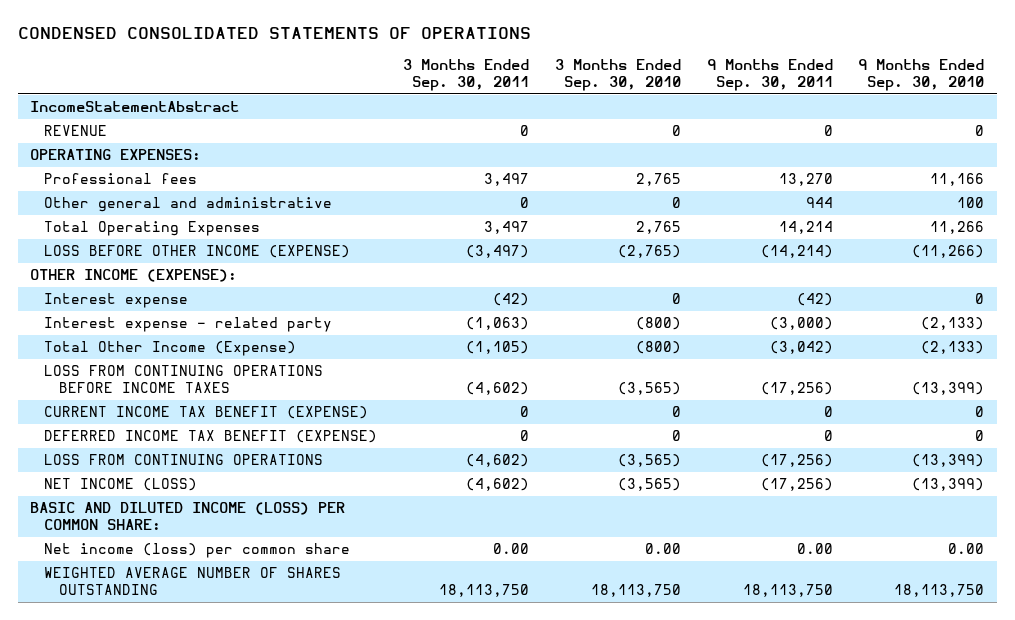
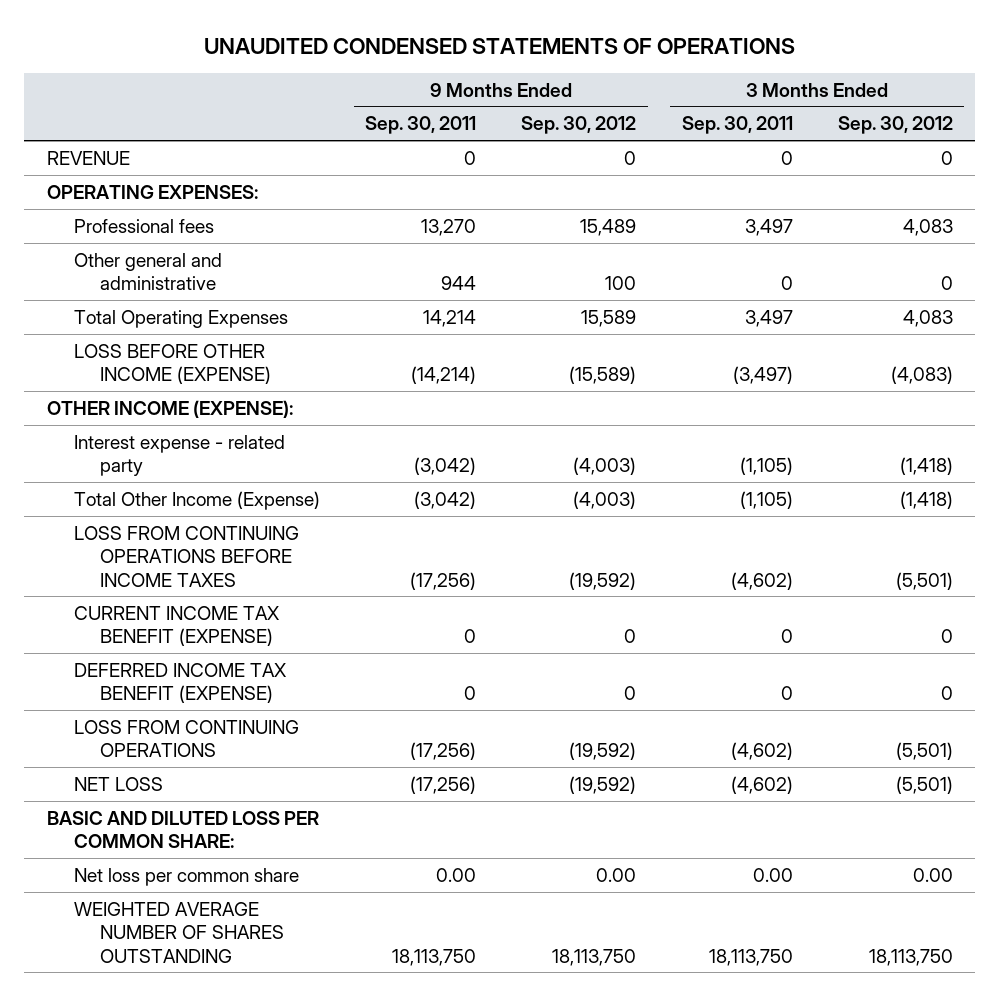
[17,26,531,39] CONDENSED CONSOLIDATED STATEMENTS OF OPERATIONS -> [203,37,795,54] UNAUDITED CONDENSED STATEMENTS OF OPERATIONS
[554,58,681,91] 3 Months Ended Sep. 30, 2010 -> none
[858,58,985,91] 9 Months Ended Sep. 30, 2010 -> none
none -> [521,116,637,135] Sep. 30, 2012
none -> [837,116,953,135] Sep. 30, 2012
[30,101,240,113] IncomeStatementAbstract -> none
[44,293,189,309] Interest expense -> none
[466,317,530,331] (1,063) -> [739,457,793,476] (1,105)
[769,317,833,331] (3,000) -> [413,457,476,476] (3,042)
[44,478,198,492] NET INCOME (LOSS) -> [73,776,163,791] NET LOSS
[30,502,346,531] BASIC AND DILUTED INCOME (LOSS) PER COMMON SHARE: -> [46,810,319,849] BASIC AND DILUTED LOSS PER COMMON SHARE:
[44,543,351,559] Net income (loss) per common share -> [73,867,299,886] Net loss per common share

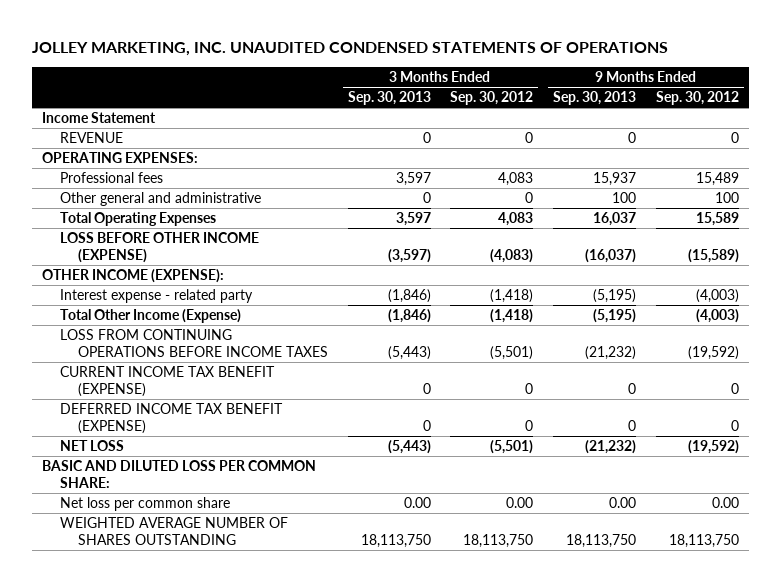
[203,37,795,54] UNAUDITED CONDENSED STATEMENTS OF OPERATIONS -> [31,42,668,57] JOLLEY MARKETING, INC. UNAUDITED CONDENSED STATEMENTS OF OPERATIONS
[364,116,476,135] Sep. 30, 2011 -> none
[681,116,793,135] Sep. 30, 2011 -> none
none -> [347,91,431,106] Sep. 30, 2013
none -> [553,91,637,106] Sep. 30, 2013
none -> [41,112,156,124] Income Statement
[73,719,299,758] LOSS FROM CONTINUING OPERATIONS -> none

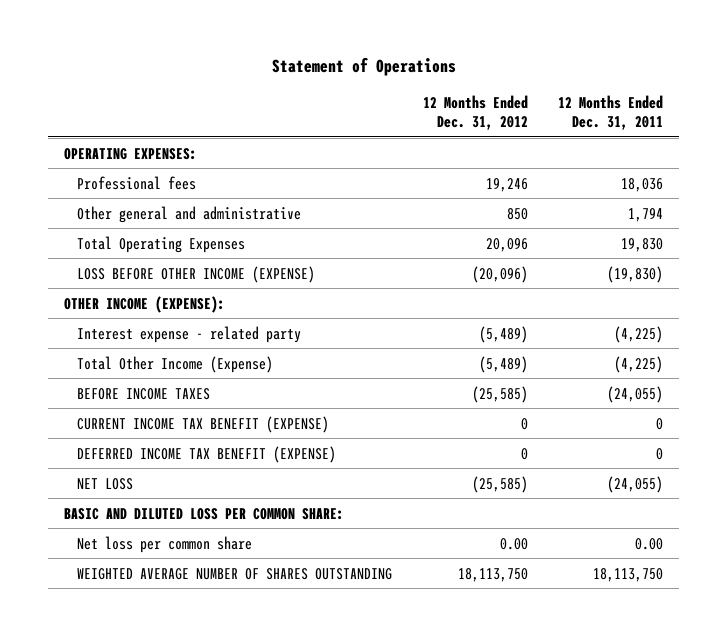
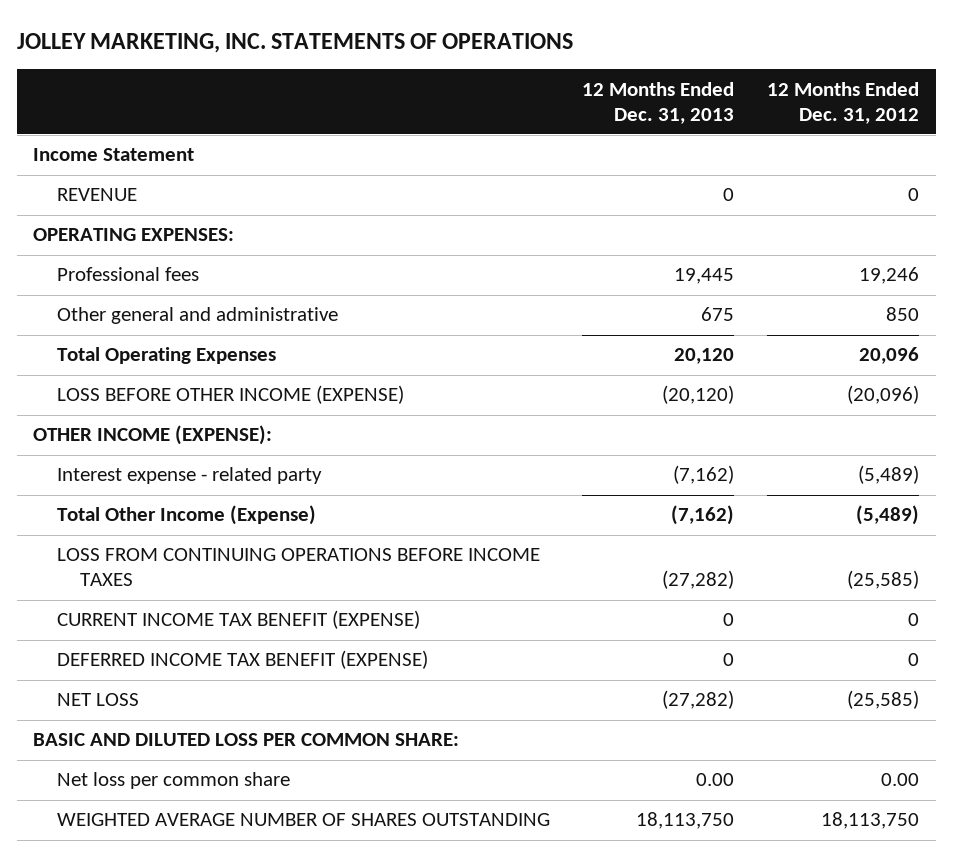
[271,57,456,77] Statement of Operations -> [17,32,574,53] JOLLEY MARKETING, INC. STATEMENTS OF OPERATIONS
[558,94,664,131] 12 Months Ended Dec. 31, 2011 -> none
none -> [582,81,735,124] 12 Months Ended Dec. 31, 2013
none -> [33,148,195,162] Income Statement
none -> [56,188,137,202] REVENUE
[77,387,211,400] BEFORE INCOME TAXES -> [56,548,540,587] LOSS FROM CONTINUING OPERATIONS BEFORE INCOME TAXES

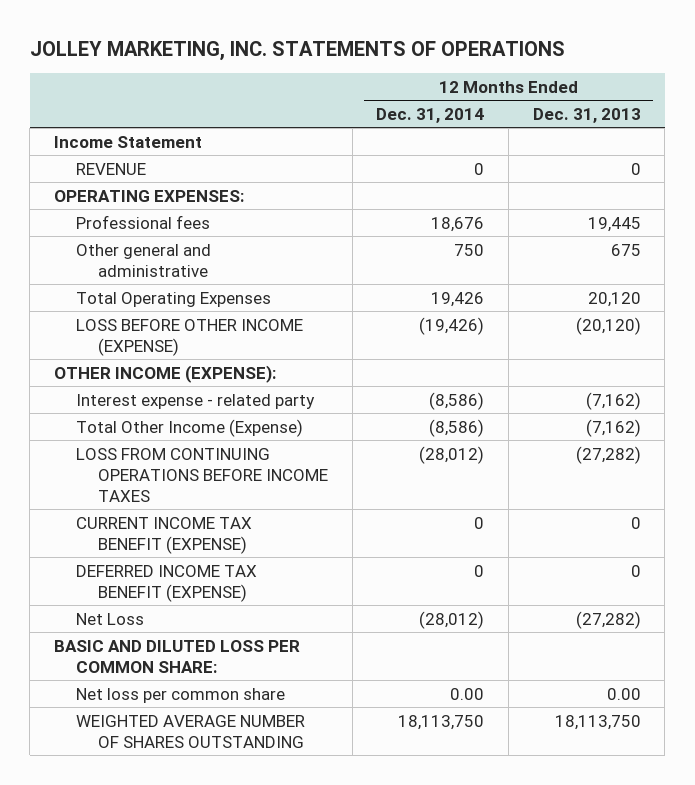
[767,81,920,124] 12 Months Ended Dec. 31, 2012 -> none
none -> [376,107,485,123] Dec. 31, 2014
[56,693,139,707] NET LOSS -> [75,612,144,625] Net Loss

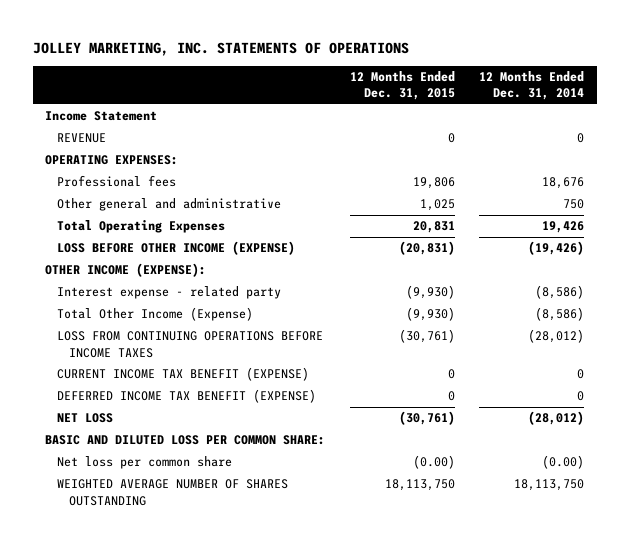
[532,107,641,123] Dec. 31, 2013 -> none
none -> [349,71,455,101] 12 Months Ended Dec. 31, 2015
[75,612,144,625] Net Loss -> [57,413,114,424] NET LOSS
[450,687,485,700] 0.00 -> [542,455,585,470] (0.00)

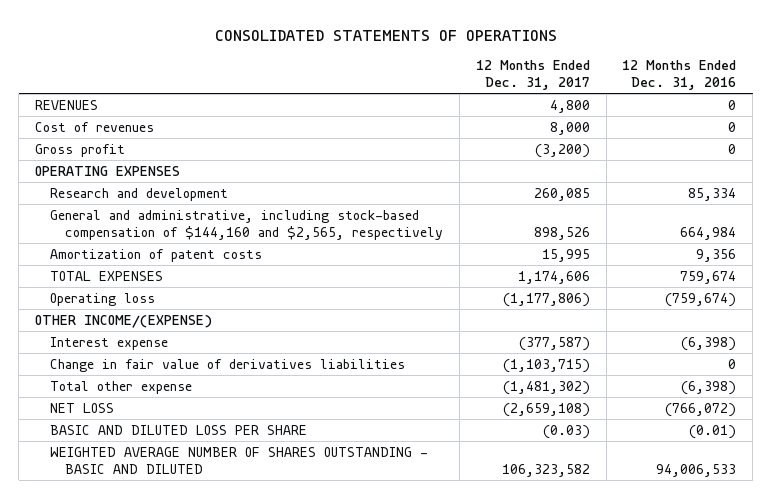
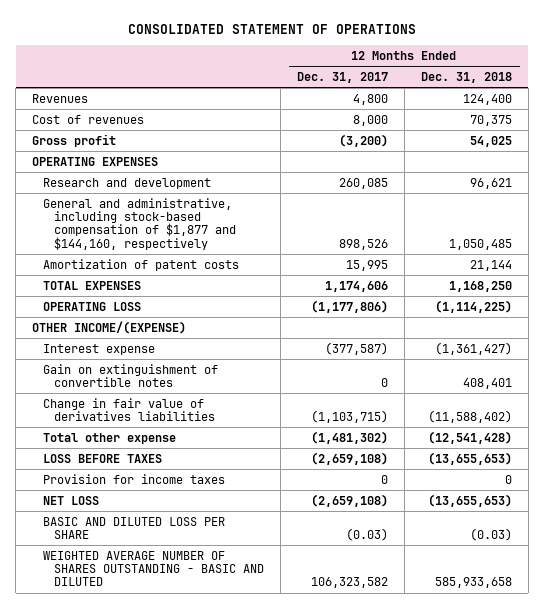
[214,29,557,41] CONSOLIDATED STATEMENTS OF OPERATIONS -> [127,23,416,34] CONSOLIDATED STATEMENT OF OPERATIONS
[622,60,737,91] 12 Months Ended Dec. 31, 2016 -> none
none -> [420,72,512,84] Dec. 31, 2018
[35,99,99,110] REVENUES -> [32,93,89,103] Revenues
[50,209,444,240] General and administrative, including stock-based compensation of $144,160 and $2,565, respectively -> [43,197,237,250] General and administrative, including stock-based compensation of $1,877 and $144,160, respectively
[50,292,156,306] Operating loss -> [43,301,142,311] OPERATING LOSS
none -> [43,363,219,388] Gain on extinguishment of convertible notes
none -> [43,453,163,463] LOSS BEFORE TAXES
none -> [43,473,226,484] Provision for income taxes

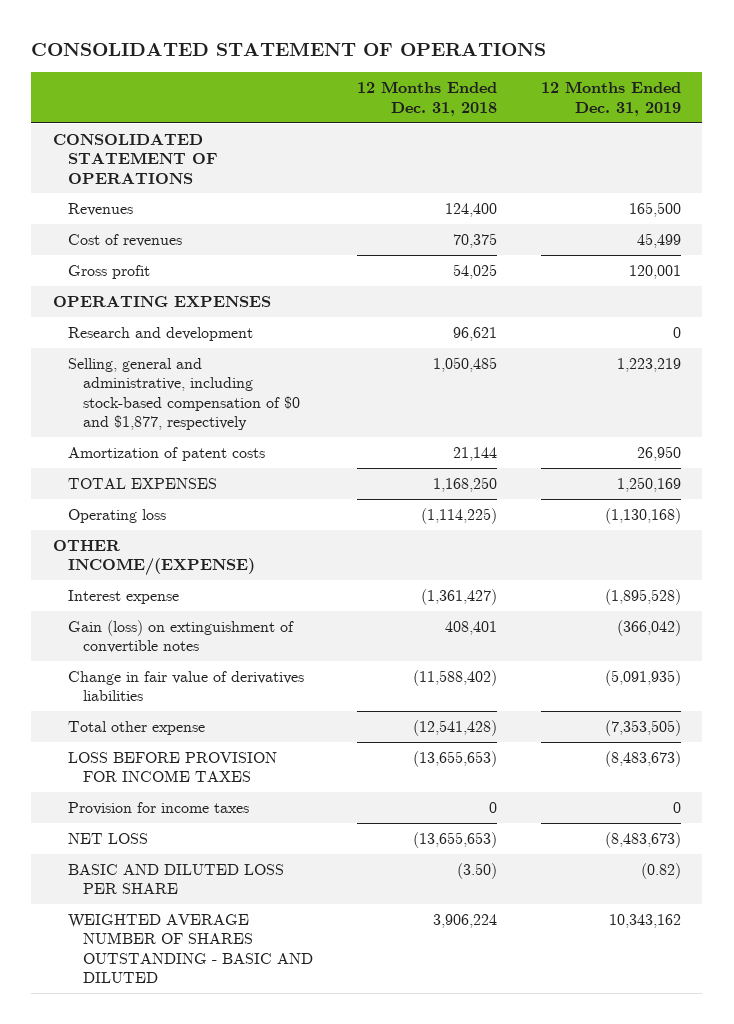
[297,72,389,84] Dec. 31, 2017 -> none
none -> [540,81,681,116] 12 Months Ended Dec. 31, 2019
none -> [53,134,218,184] CONSOLIDATED STATEMENT OF OPERATIONS
[43,197,237,250] General and administrative, including stock-based compensation of $1,877 and $144,160, respectively -> [67,358,300,430] Selling, general and administrative, including stock-based compensation of $0 and $1,877, respectively
[43,301,142,311] OPERATING LOSS -> [67,509,166,524] Operating loss
[43,363,219,388] Gain on extinguishment of convertible notes -> [67,620,294,654] Gain (loss) on extinguishment of convertible notes
[43,453,163,463] LOSS BEFORE TAXES -> [67,752,277,783] LOSS BEFORE PROVISION FOR INCOME TAXES
[469,528,512,542] (0.03) -> [456,863,497,880] (3.50)
[434,577,512,589] 585,933,658 -> [432,914,497,929] 3,906,224

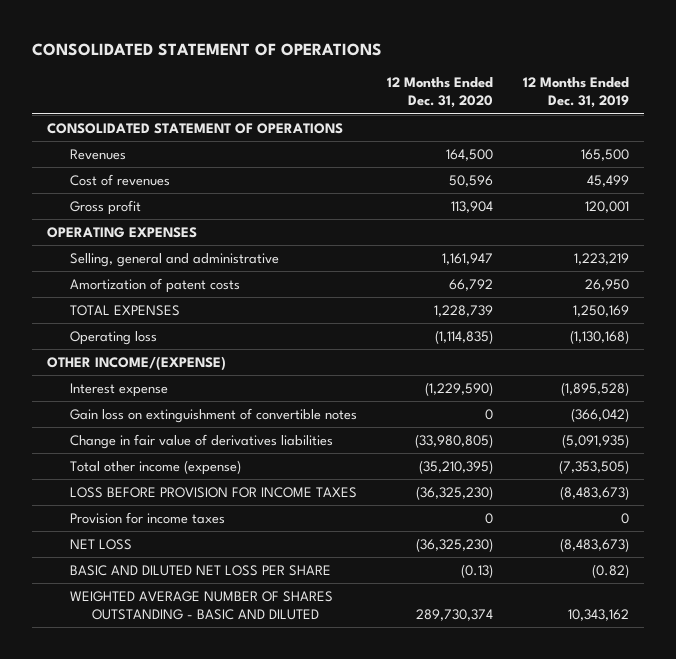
[356,81,497,116] 12 Months Ended Dec. 31, 2018 -> none
none -> [386,77,493,109] 12 Months Ended Dec. 31, 2020
[67,327,253,342] Research and development -> none
[67,358,300,430] Selling, general and administrative, including stock-based compensation of $0 and $1,877, respectively -> [69,252,279,267] Selling, general and administrative
[67,620,294,654] Gain (loss) on extinguishment of convertible notes -> [69,407,357,423] Gain loss on extinguishment of convertible notes
[67,721,205,736] Total other expense -> [69,459,241,475] Total other income (expense)
[67,864,284,895] BASIC AND DILUTED LOSS PER SHARE -> [69,564,331,576] BASIC AND DILUTED NET LOSS PER SHARE

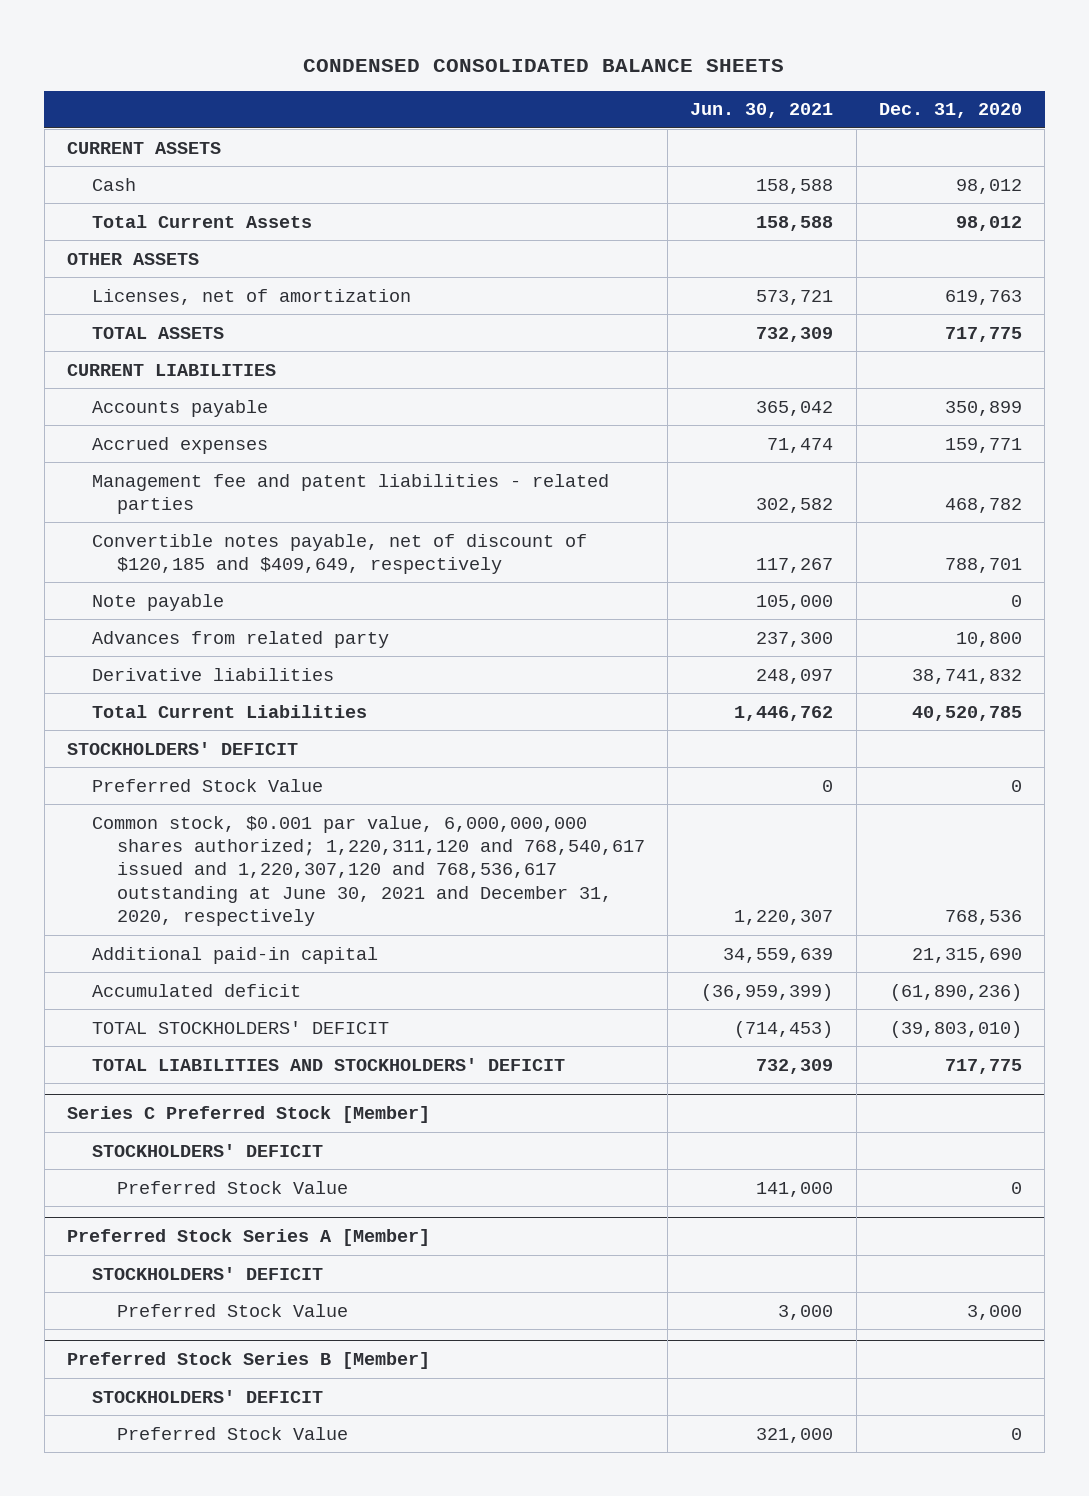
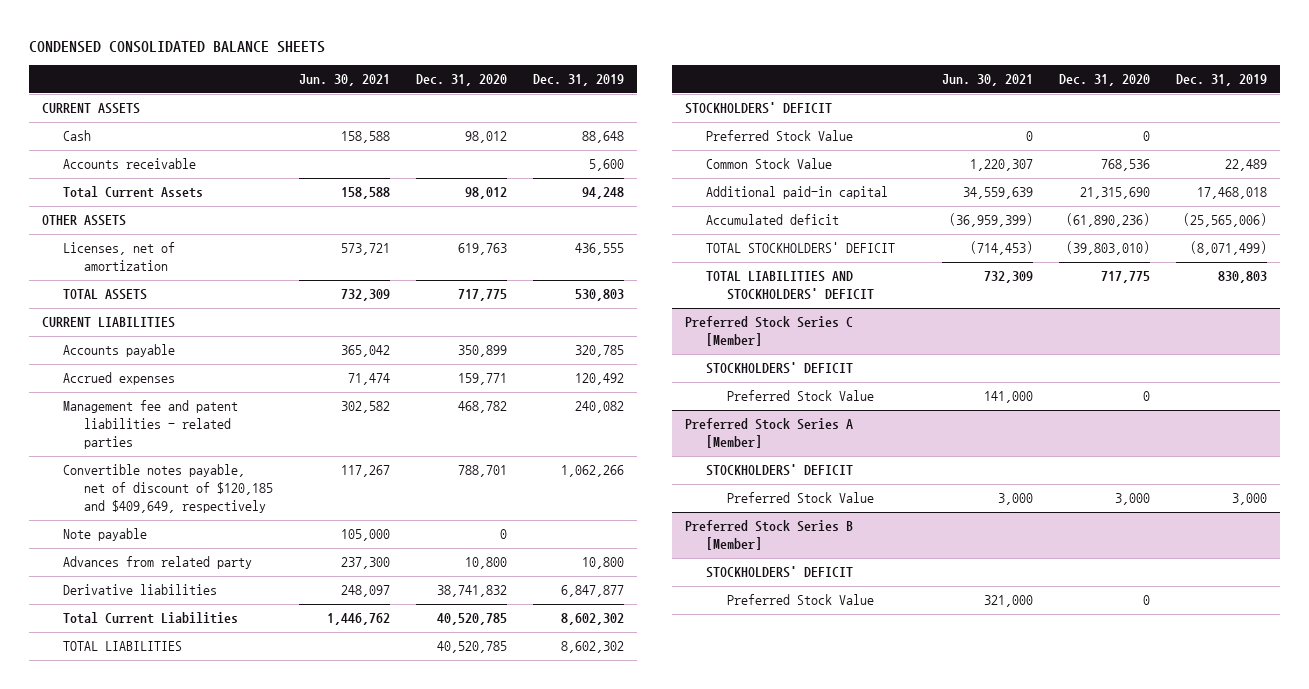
none -> [532,74,624,87] Dec. 31, 2019
none -> [63,158,197,170] Accounts receivable
none -> [63,641,183,652] TOTAL LIABILITIES
[91,815,645,927] Common stock, $0.001 par value, 6,000,000,000 shares authorized; 1,220,311,120 and 768,540,617 issued and 1,220,307,120 and 768,536,617 outstanding at June 30, 2021 and December 31, 2020, respectively -> [705,158,832,170] Common Stock Value
[66,1106,430,1124] Series C Preferred Stock [Member] -> [684,316,853,347] Preferred Stock Series C [Member]

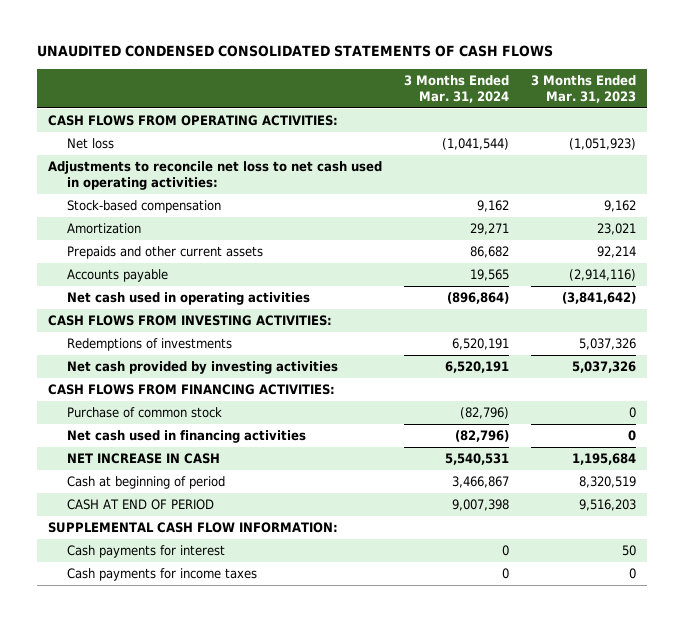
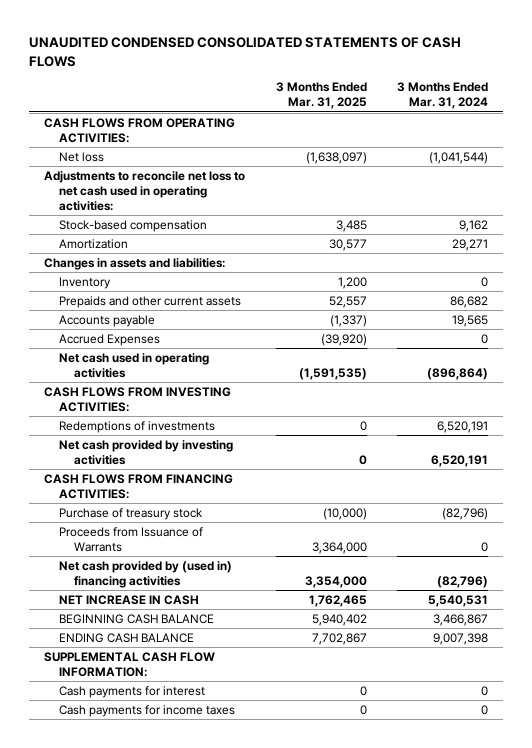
[531,74,637,103] 3 Months Ended Mar. 31, 2023 -> none
none -> [275,82,367,110] 3 Months Ended Mar. 31, 2025
none -> [44,257,226,270] Changes in assets and liabilities:
none -> [58,276,111,289] Inventory
none -> [58,333,160,346] Accrued Expenses
[66,407,222,419] Purchase of common stock -> [58,507,203,520] Purchase of treasury stock
none -> [58,526,203,552] Proceeds from Issuance of Warrants
[66,430,306,444] Net cash used in financing activities -> [58,560,232,588] Net cash provided by (used in) financing activities
[66,476,225,490] Cash at beginning of period -> [58,613,214,624] BEGINNING CASH BALANCE
[66,499,214,511] CASH AT END OF PERIOD -> [58,632,194,643] ENDING CASH BALANCE

